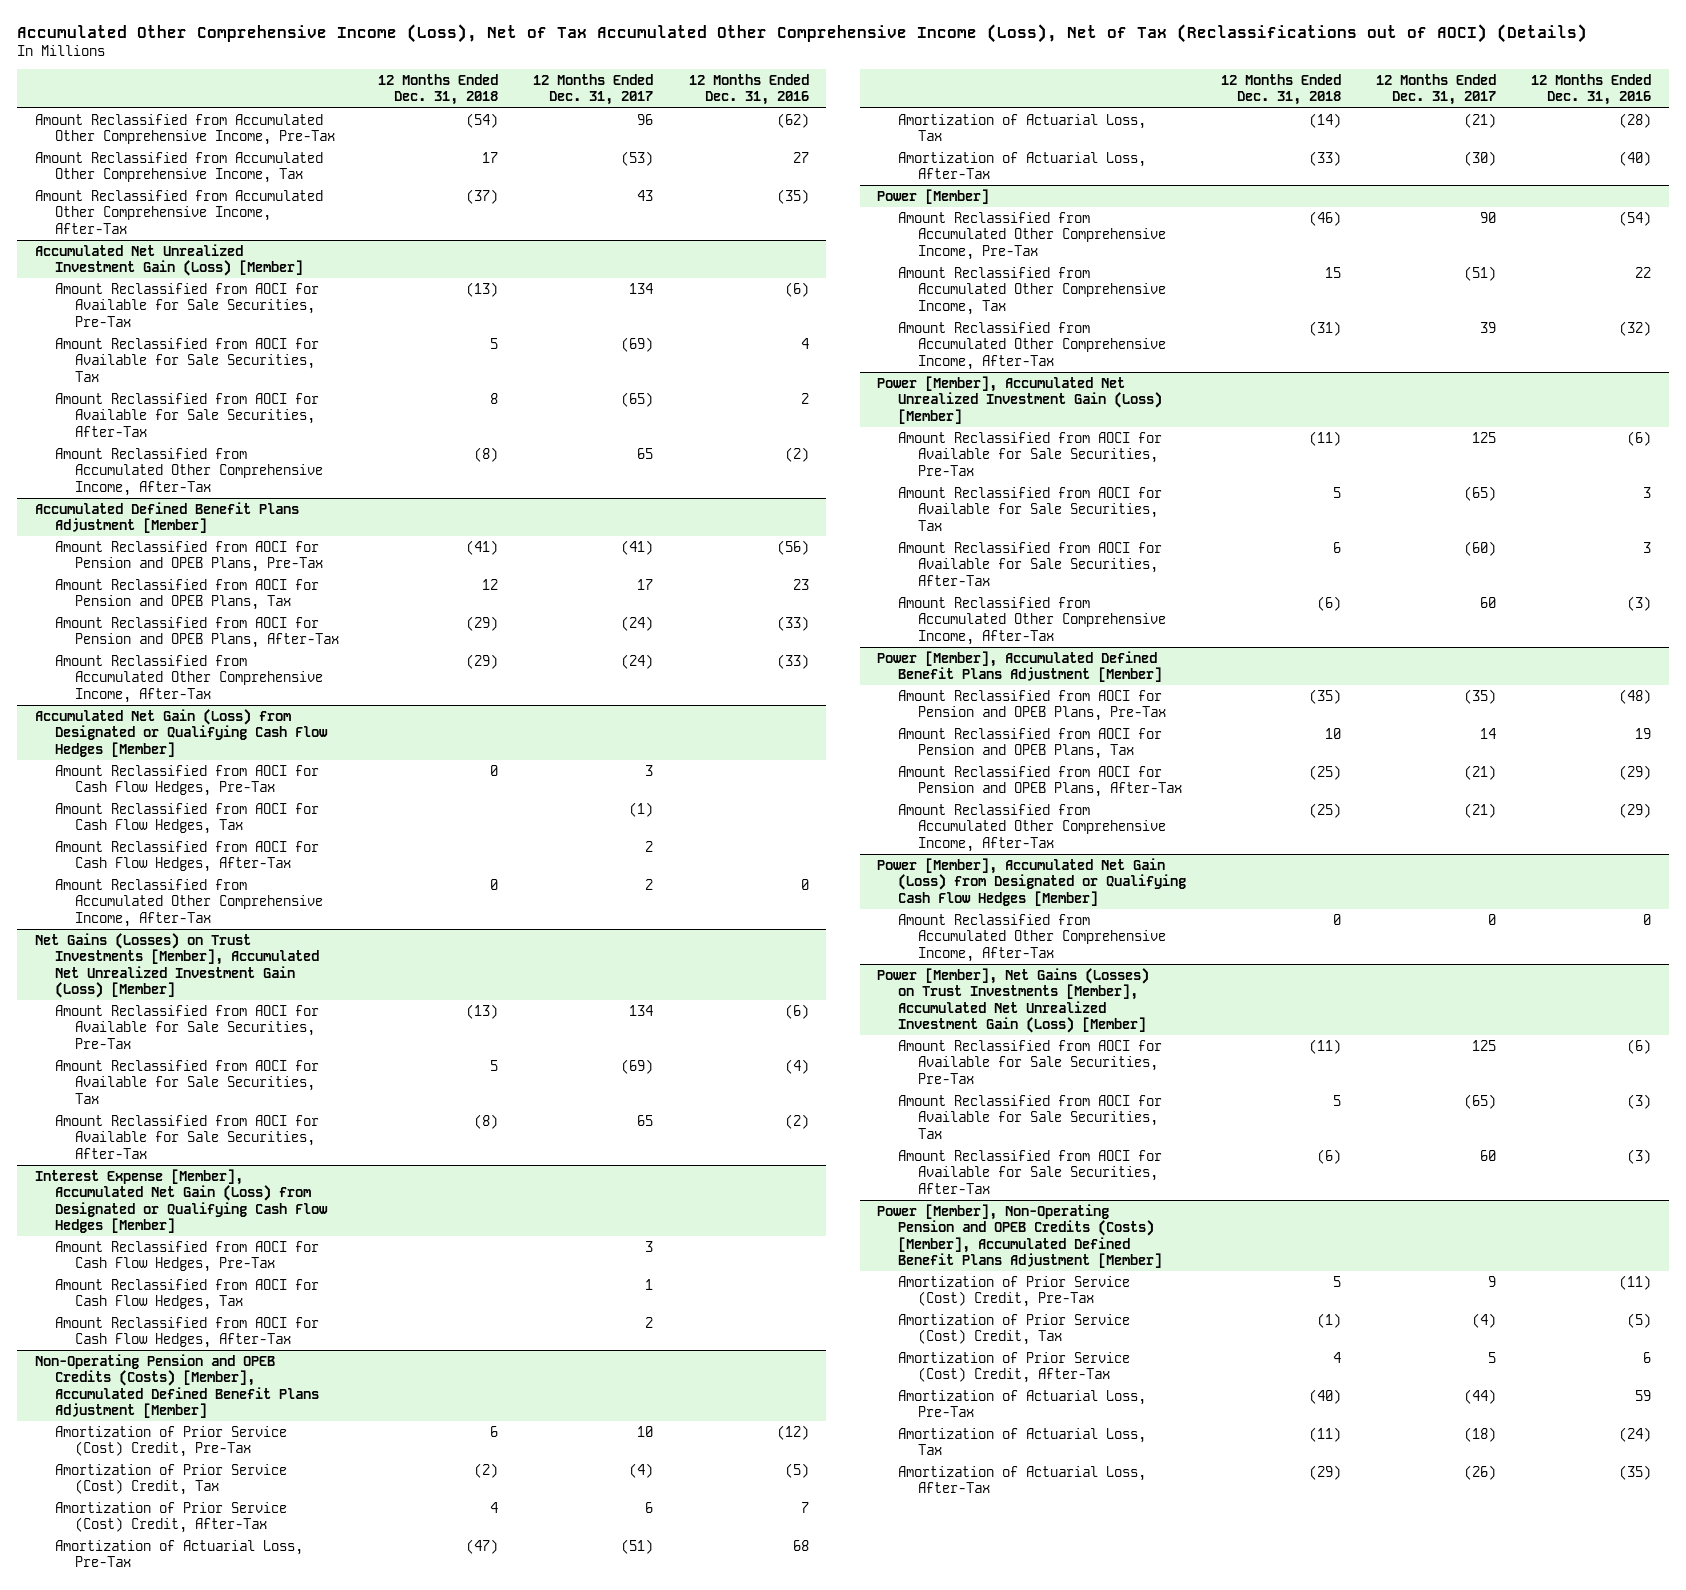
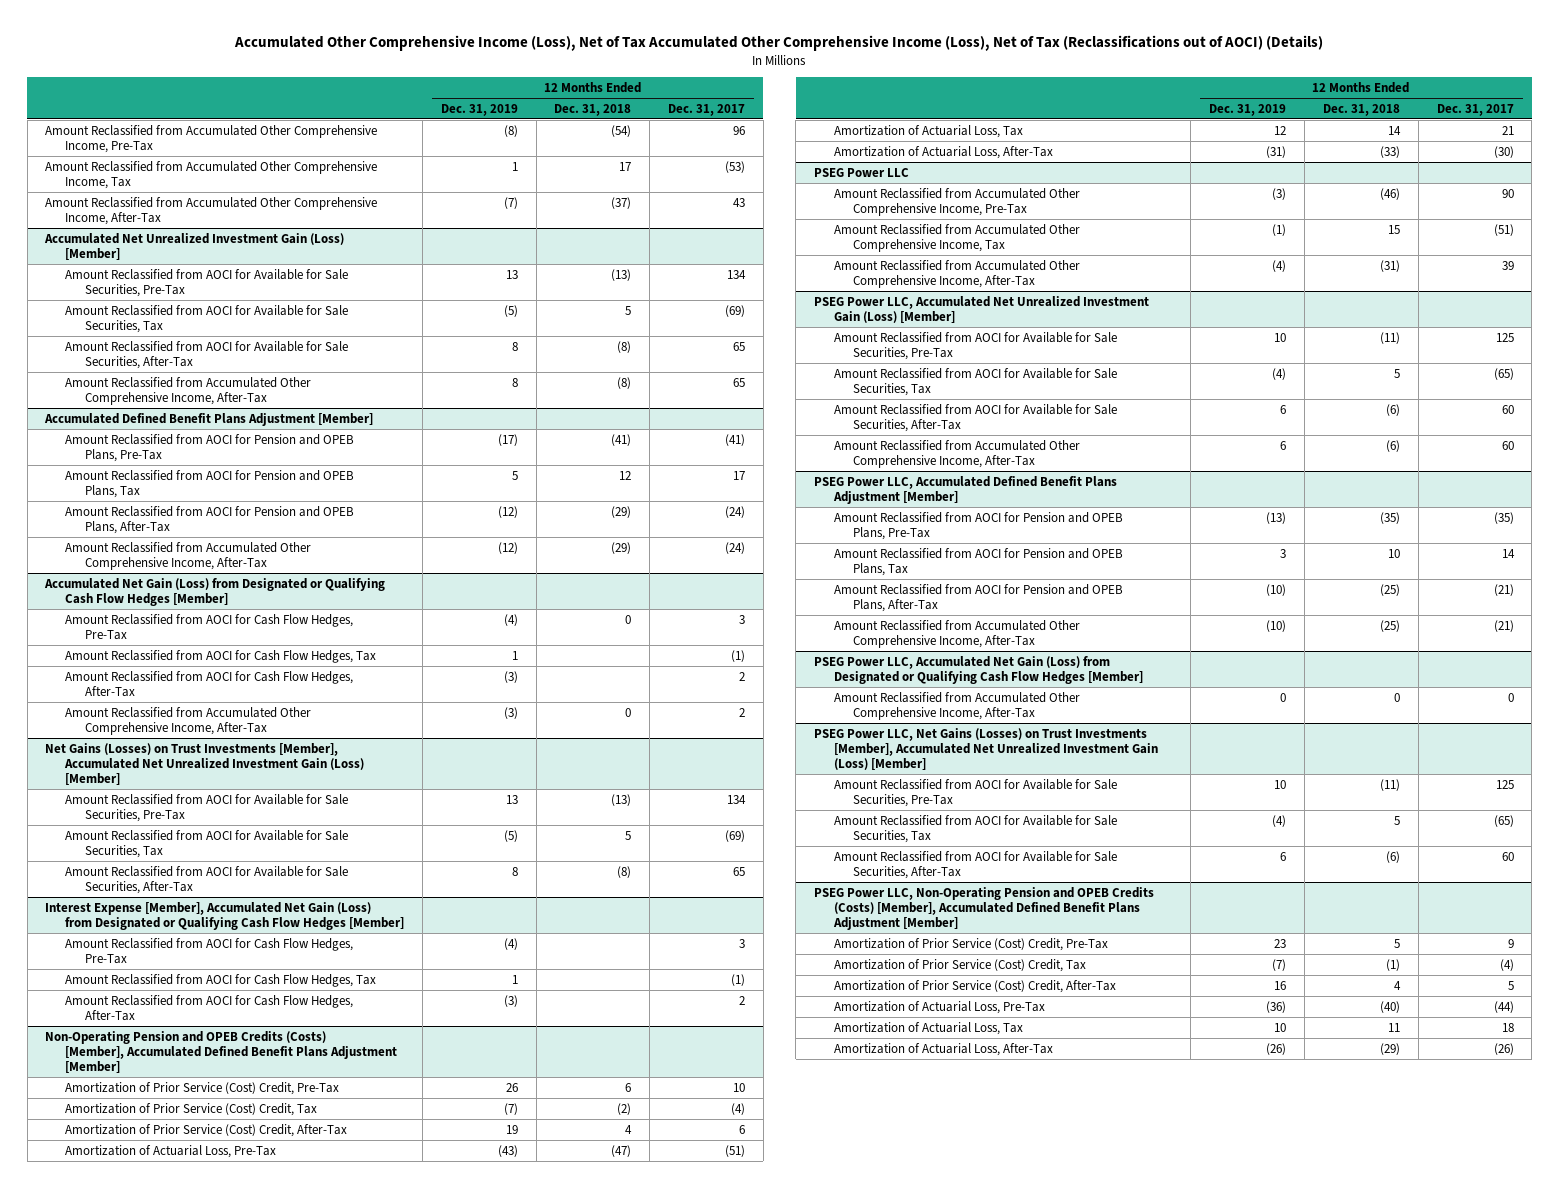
[688,73,809,106] 12 Months Ended Dec. 31, 2016 -> none
none -> [440,103,518,116] Dec. 31, 2019
[490,392,499,404] 8 -> [617,340,632,353] (8)
[621,391,654,407] (65) -> [733,341,746,351] 65
[645,1278,654,1290] 1 -> [731,973,746,986] (1)
[1308,112,1341,128] (14) -> [1387,125,1401,135] 14
[1464,112,1497,128] (21) -> [1501,125,1514,135] 21
[877,188,990,204] Power [Member] -> none
none -> [813,167,909,177] PSEG Power LLC
[877,375,1162,424] Power [Member], Accumulated Net Unrealized Investment Gain (Loss) [Member] -> [813,295,1149,323] PSEG Power LLC, Accumulated Net Unrealized Investment Gain (Loss) [Member]
[1332,541,1341,553] 6 -> [1385,403,1400,416] (6)
[1464,540,1497,556] (60) -> [1501,404,1514,414] 60
[877,650,1162,683] Power [Member], Accumulated Defined Benefit Plans Adjustment [Member] -> [813,475,1117,504] PSEG Power LLC, Accumulated Defined Benefit Plans Adjustment [Member]
[877,857,1186,906] Power [Member], Accumulated Net Gain (Loss) from Designated or Qualifying Cash Flow Hedges [Member] -> [813,655,1143,684] PSEG Power LLC, Accumulated Net Gain (Loss) from Designated or Qualifying Cash Flow Hedges [Member]
[877,967,1150,1034] Power [Member], Net Gains (Losses) on Trust Investments [Member], Accumulated Net Unrealized Investment Gain (Loss) [Member] -> [813,727,1158,771] PSEG Power LLC, Net Gains (Losses) on Trust Investments [Member], Accumulated Net Unrealized Investment Gain (Loss) [Member]
[877,1203,1162,1269] Power [Member], Non-Operating Pension and OPEB Credits (Costs) [Member], Accumulated Defined Benefit Plans Adjustment [Member] -> [813,886,1154,931] PSEG Power LLC, Non-Operating Pension and OPEB Credits (Costs) [Member], Accumulated Defined Benefit Plans Adjustment [Member]
[1308,1426,1341,1442] (11) -> [1387,1022,1400,1032] 11
[1464,1426,1497,1442] (18) -> [1501,1022,1514,1032] 18

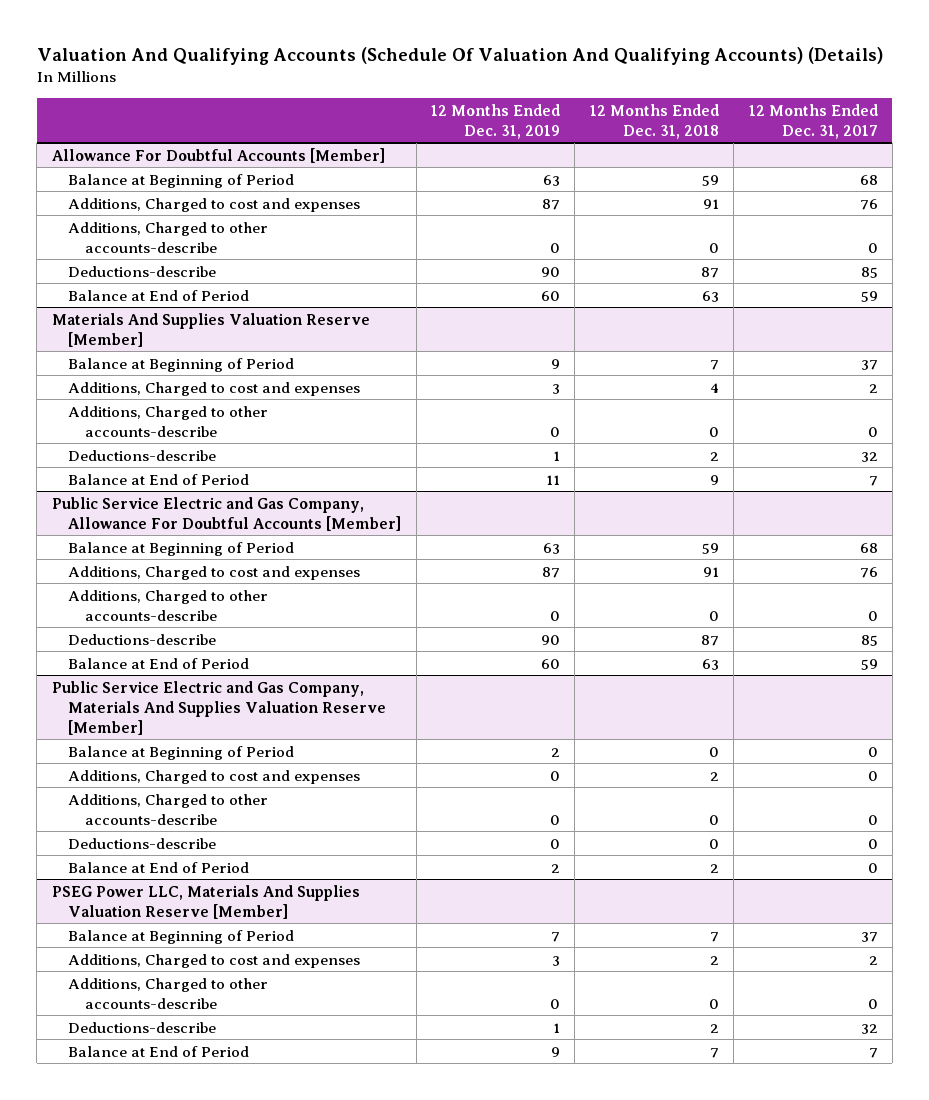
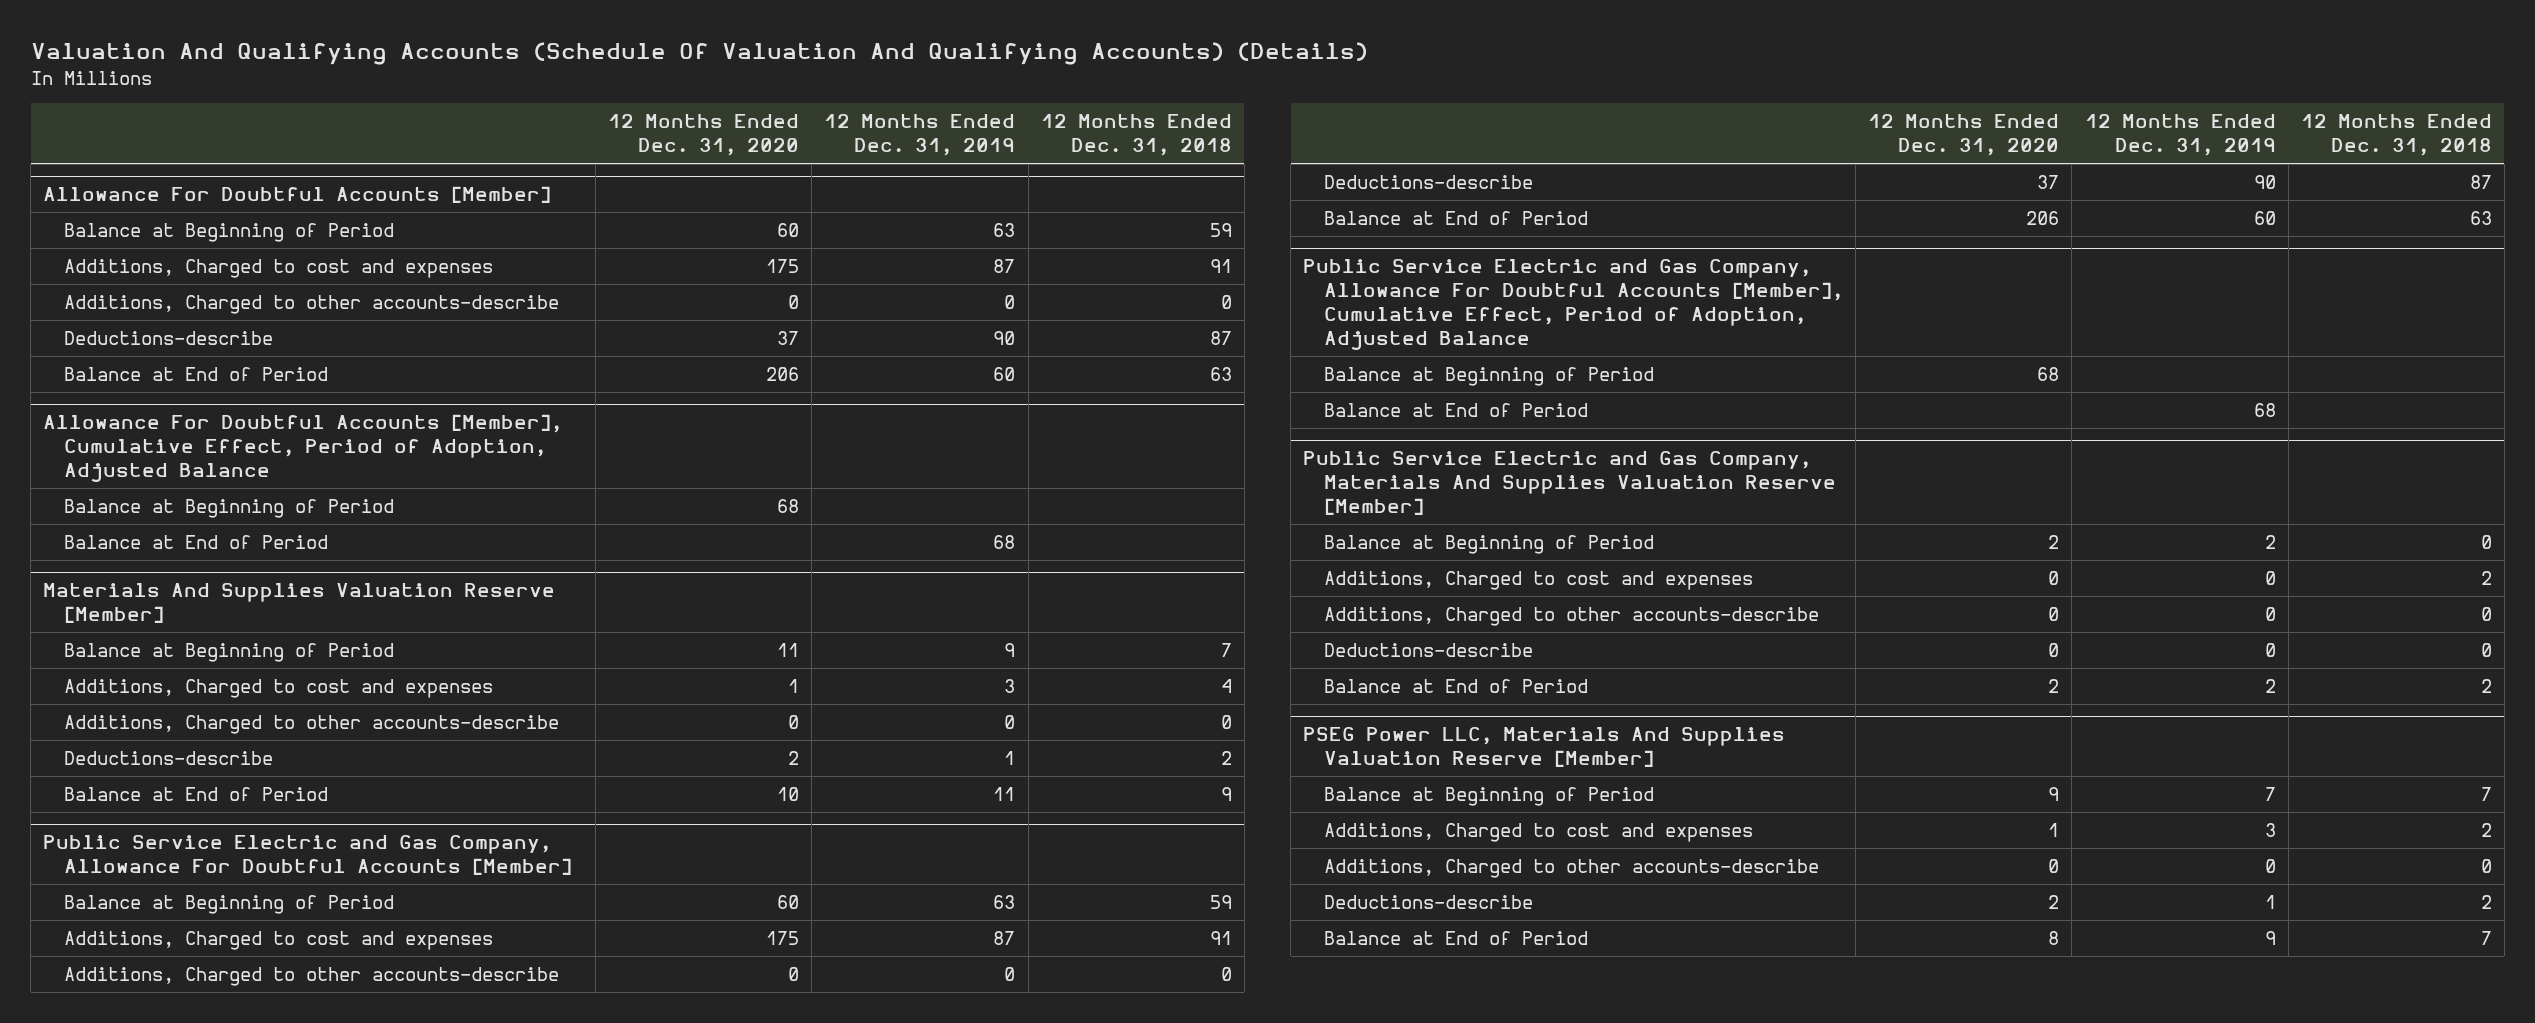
[748,103,878,139] 12 Months Ended Dec. 31, 2017 -> none
none -> [608,114,800,157] 12 Months Ended Dec. 31, 2020
none -> [43,414,563,483] Allowance For Doubtful Accounts [Member], Cumulative Effect, Period of Adoption, Adjusted Balance
none -> [63,499,394,519] Balance at Beginning of Period
none -> [63,535,328,550] Balance at End of Period
none -> [1303,259,1843,351] Public Service Electric and Gas Company, Allowance For Doubtful Accounts [Member], Cumulative Effect, Period of Adoption, Adjusted Balance
none -> [1323,367,1654,387] Balance at Beginning of Period
none -> [1323,403,1588,418] Balance at End of Period

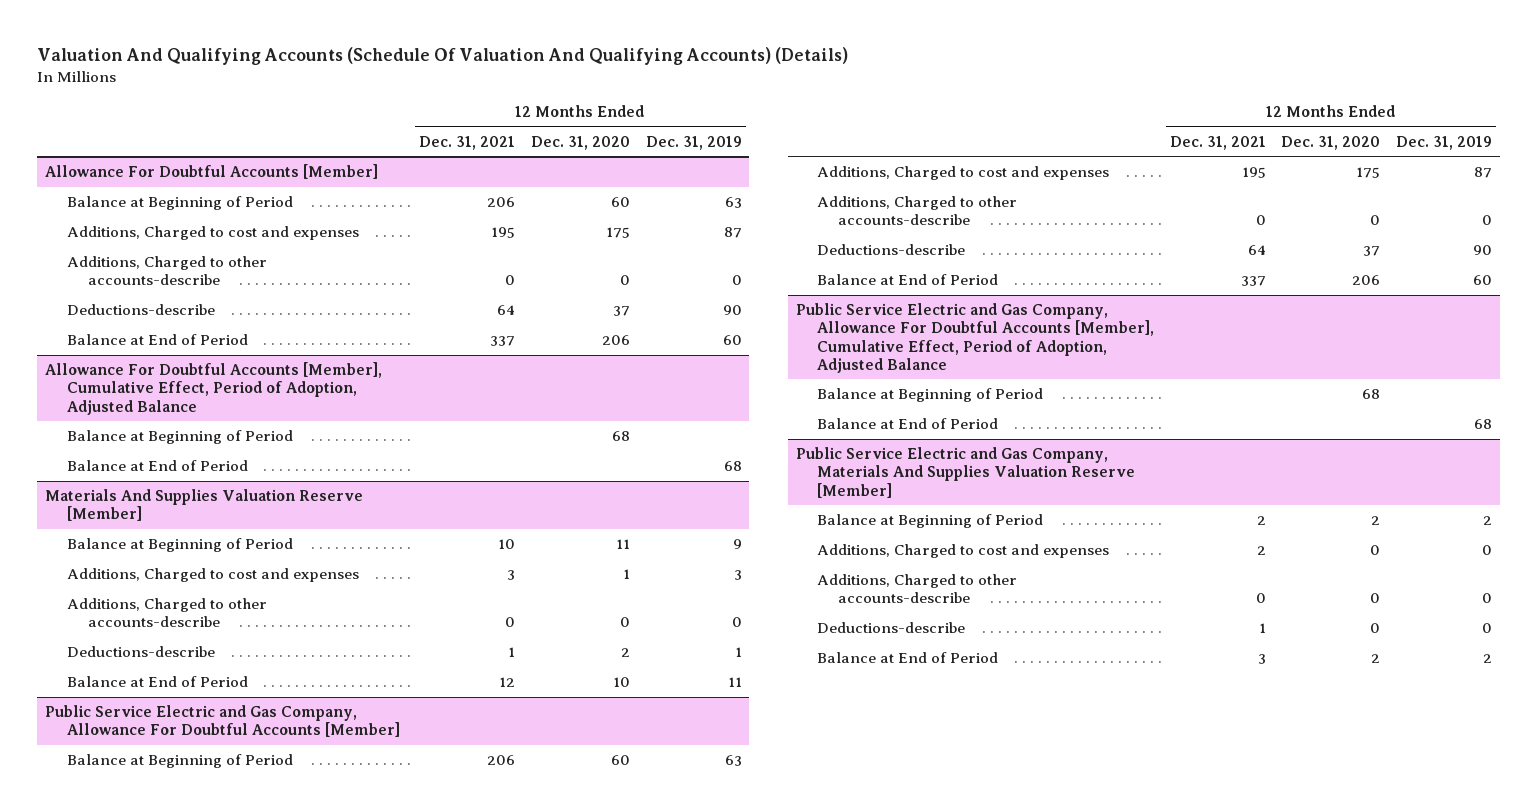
[1040,114,1232,157] 12 Months Ended Dec. 31, 2018 -> none
none -> [419,135,516,150] Dec. 31, 2021
[1303,727,1786,768] PSEG Power LLC, Materials And Supplies Valuation Reserve [Member] -> none
[1323,787,1654,807] Balance at Beginning of Period -> none
[1323,823,1753,843] Additions, Charged to cost and expenses -> none
[1323,859,1819,879] Additions, Charged to other accounts-describe -> none
[1323,895,1533,910] Deductions-describe -> none
[1323,931,1588,946] Balance at End of Period -> none

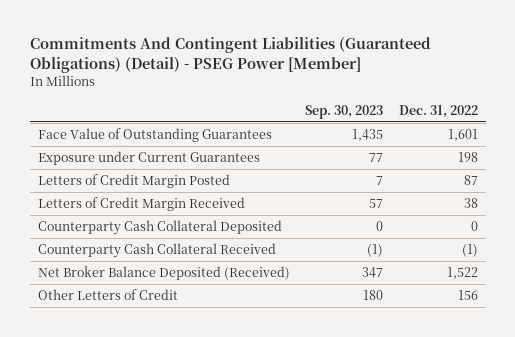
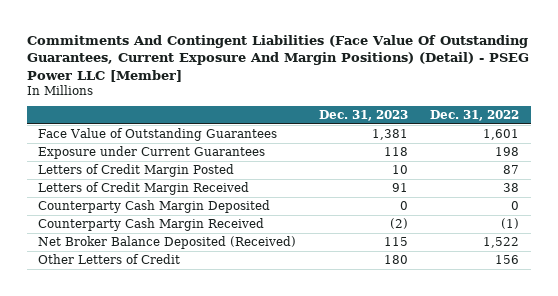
[29,37,431,73] Commitments And Contingent Liabilities (Guaranteed Obligations) (Detail) - PSEG Power [Member] -> [27,34,530,82] Commitments And Contingent Liabilities (Face Value Of Outstanding Guarantees, Current Exposure And Margin Positions) (Detail) - PSEG Power LLC [Member]
[305,104,384,119] Sep. 30, 2023 -> none
none -> [318,110,408,122] Dec. 31, 2023
[37,220,282,236] Counterparty Cash Collateral Deposited -> [38,200,271,214] Counterparty Cash Margin Deposited
[37,243,276,259] Counterparty Cash Collateral Received -> [38,218,265,232] Counterparty Cash Margin Received

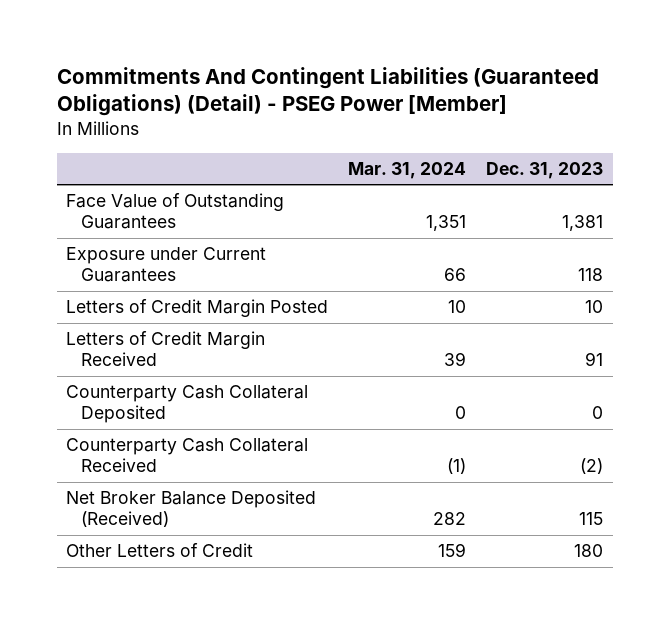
[27,34,530,82] Commitments And Contingent Liabilities (Face Value Of Outstanding Guarantees, Current Exposure And Margin Positions) (Detail) - PSEG Power LLC [Member] -> [56,66,599,117] Commitments And Contingent Liabilities (Guaranteed Obligations) (Detail) - PSEG Power [Member]
[430,110,520,122] Dec. 31, 2022 -> none
none -> [348,161,467,179] Mar. 31, 2024
[38,200,271,214] Counterparty Cash Margin Deposited -> [66,385,309,424] Counterparty Cash Collateral Deposited
[38,218,265,232] Counterparty Cash Margin Received -> [66,438,309,473] Counterparty Cash Collateral Received

